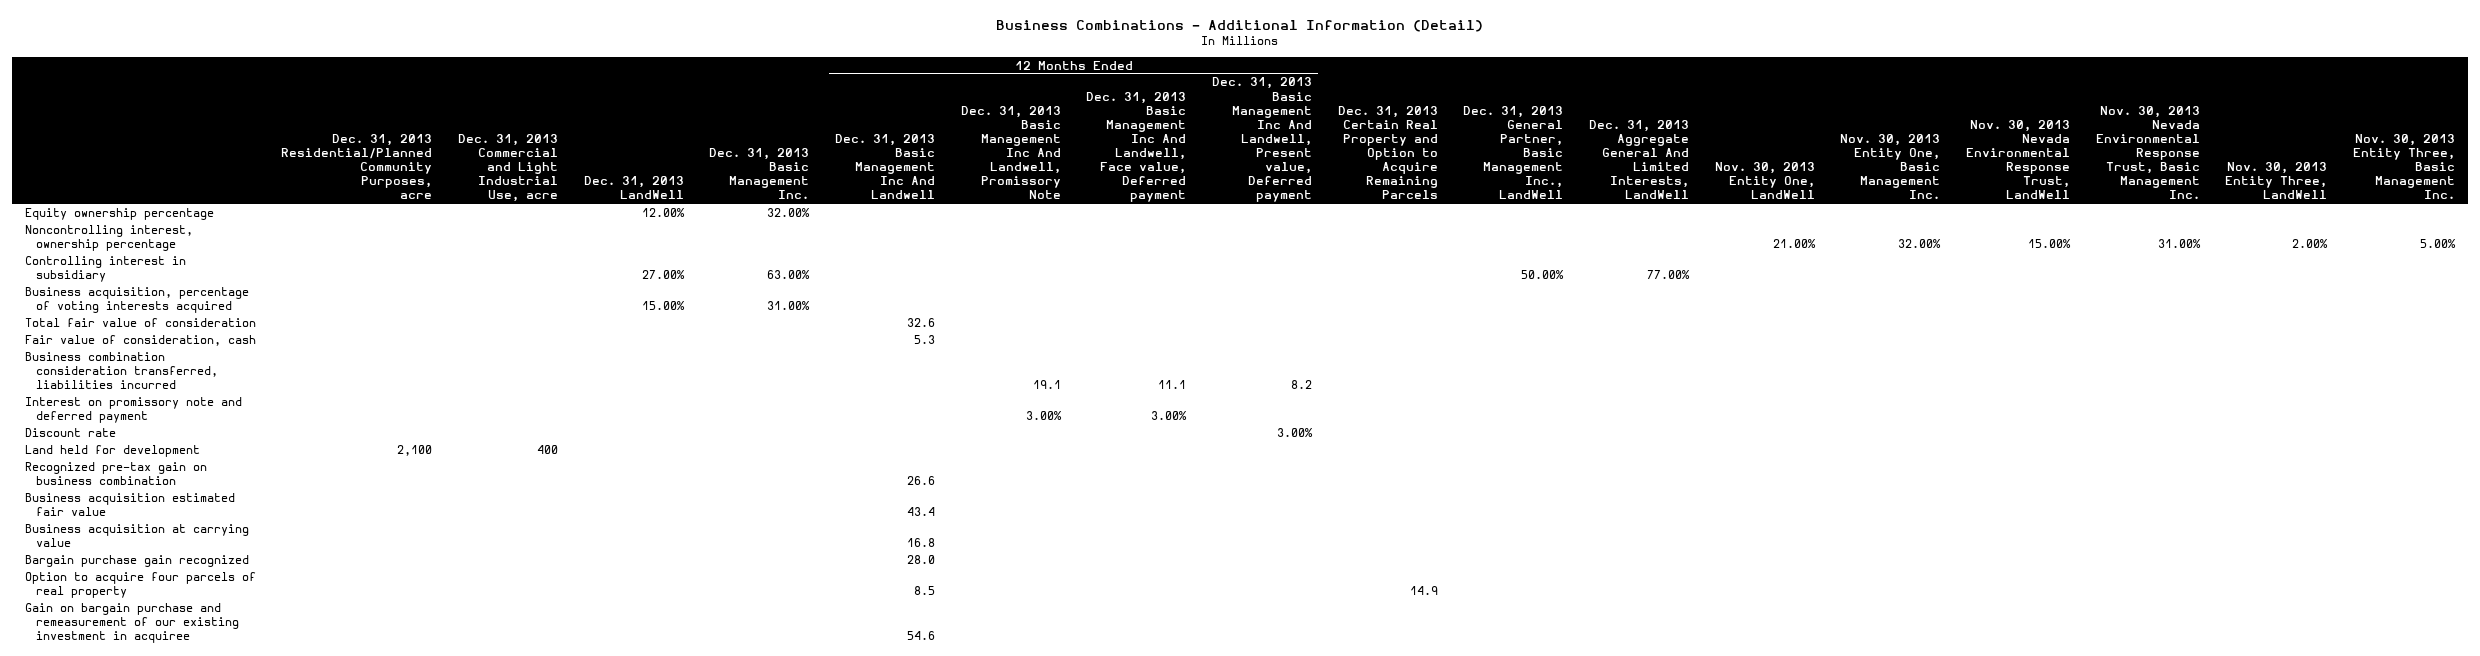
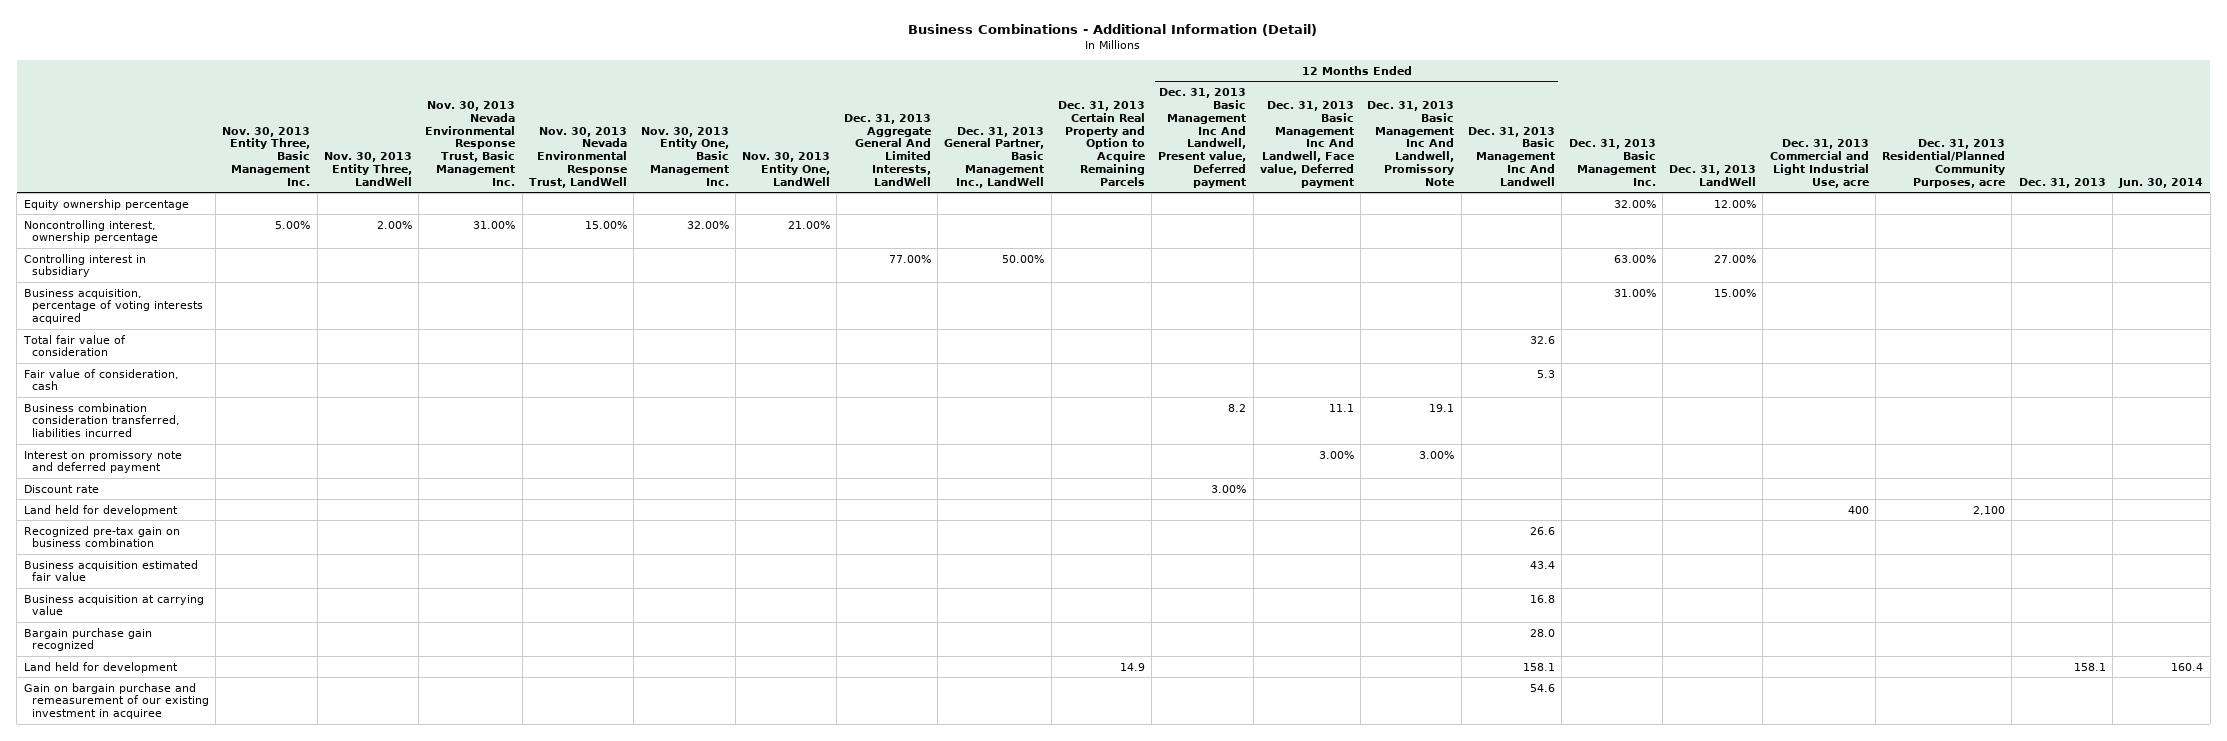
none -> [2018,177,2106,188] Dec. 31, 2013
none -> [2118,177,2204,188] Jun. 30, 2014
[24,571,256,598] Option to acquire four parcels of real property -> none
none -> [23,661,178,673] Land held for development

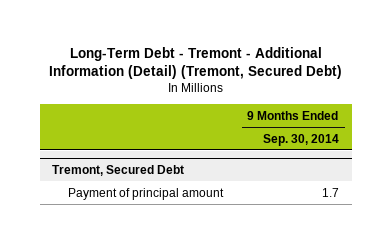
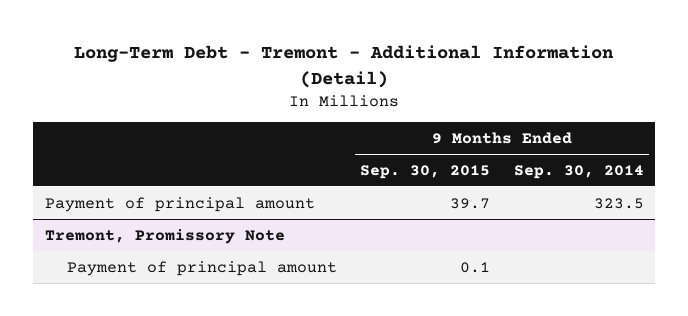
[48,46,342,80] Long-Term Debt - Tremont - Additional Information (Detail) (Tremont, Secured Debt) -> [74,45,615,88] Long-Term Debt - Tremont - Additional Information (Detail)
none -> [360,164,491,179] Sep. 30, 2015
[52,164,185,176] Tremont, Secured Debt -> none
[67,187,224,200] Payment of principal amount -> none
none -> [44,196,315,212] Payment of principal amount
none -> [44,228,285,244] Tremont, Promissory Note
none -> [67,260,338,276] Payment of principal amount

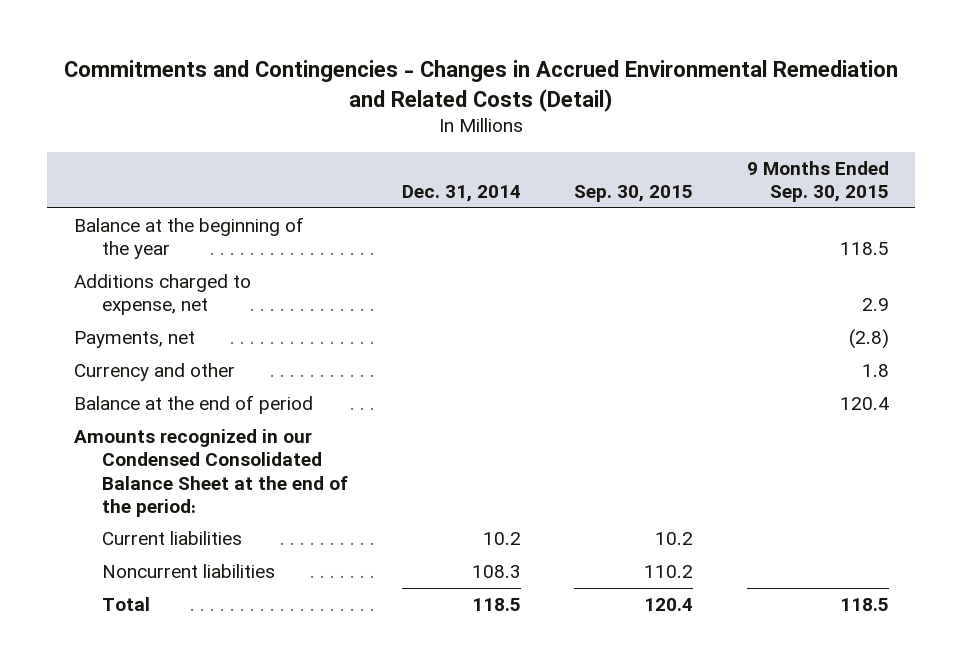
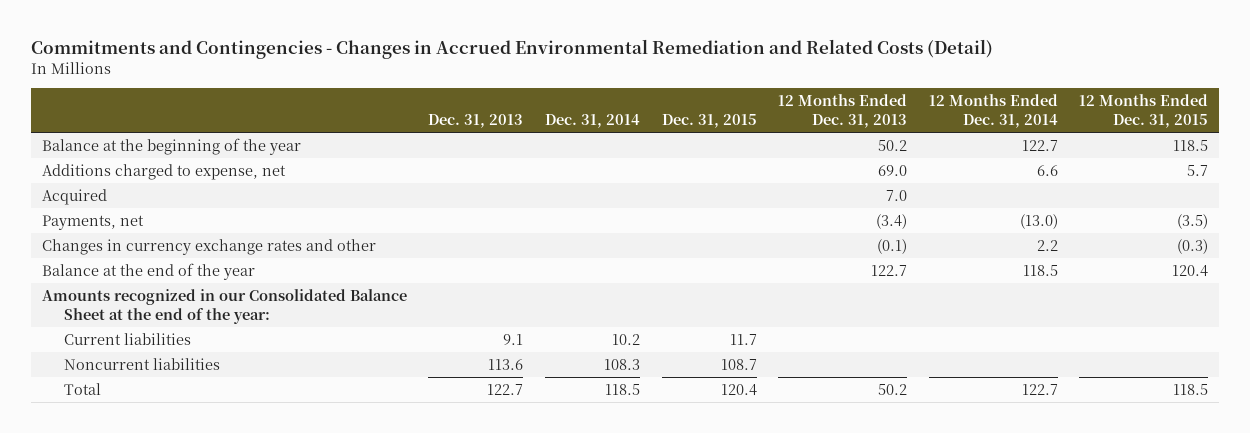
[574,185,694,203] Sep. 30, 2015 -> none
[746,160,889,203] 9 Months Ended Sep. 30, 2015 -> none
none -> [428,114,524,129] Dec. 31, 2013
none -> [661,114,757,129] Dec. 31, 2015
none -> [778,94,908,129] 12 Months Ended Dec. 31, 2013
none -> [928,94,1058,129] 12 Months Ended Dec. 31, 2014
none -> [1079,94,1209,129] 12 Months Ended Dec. 31, 2015
none -> [41,188,107,205] Acquired
[73,363,235,382] Currency and other -> [41,238,376,255] Changes in currency exchange rates and other
[73,395,313,415] Balance at the end of period -> [41,262,255,280] Balance at the end of the year
[73,429,349,517] Amounts recognized in our Condensed Consolidated Balance Sheet at the end of the period: -> [41,288,407,324] Amounts recognized in our Consolidated Balance Sheet at the end of the year:

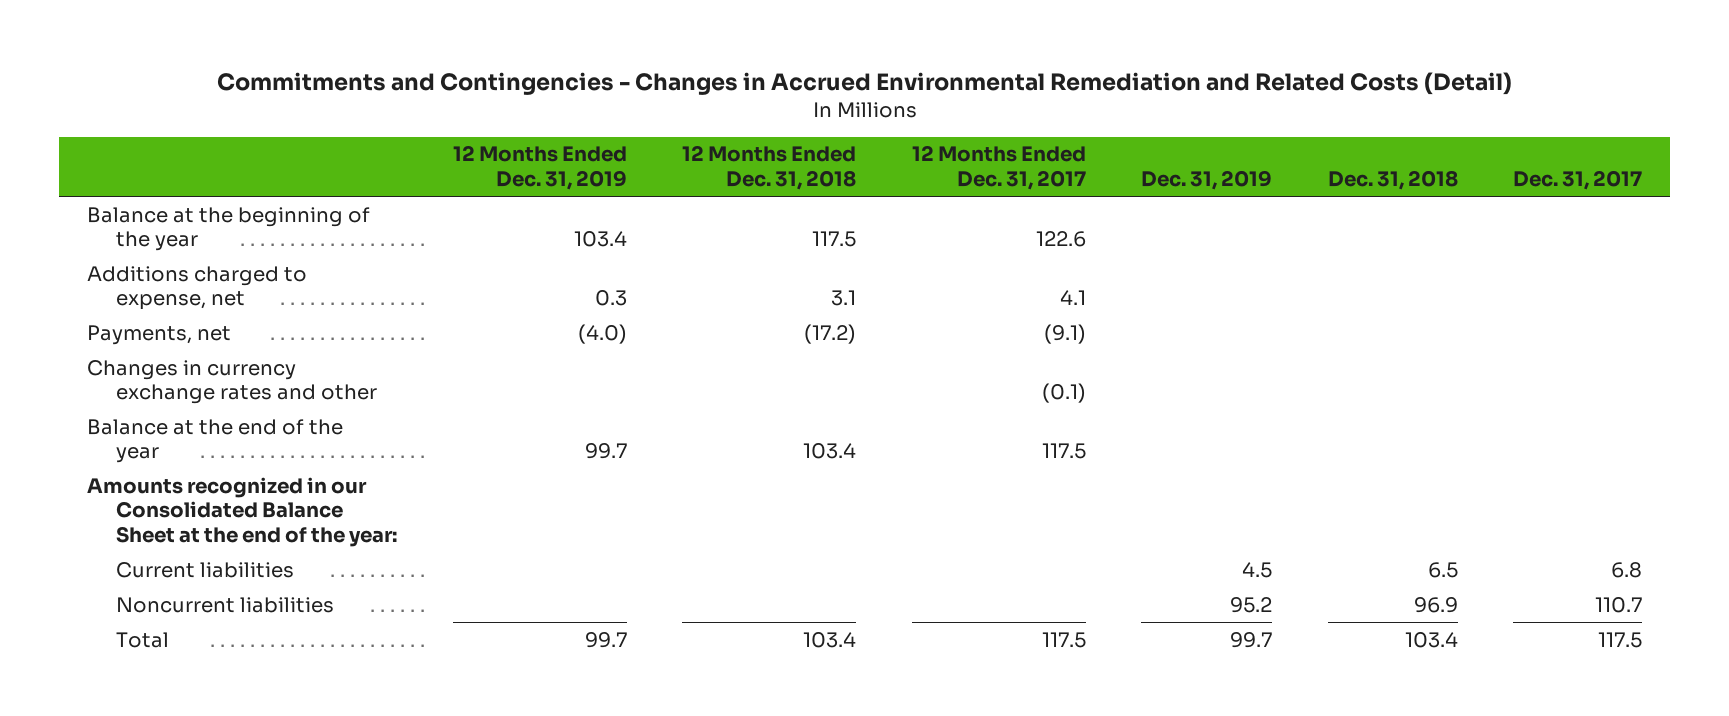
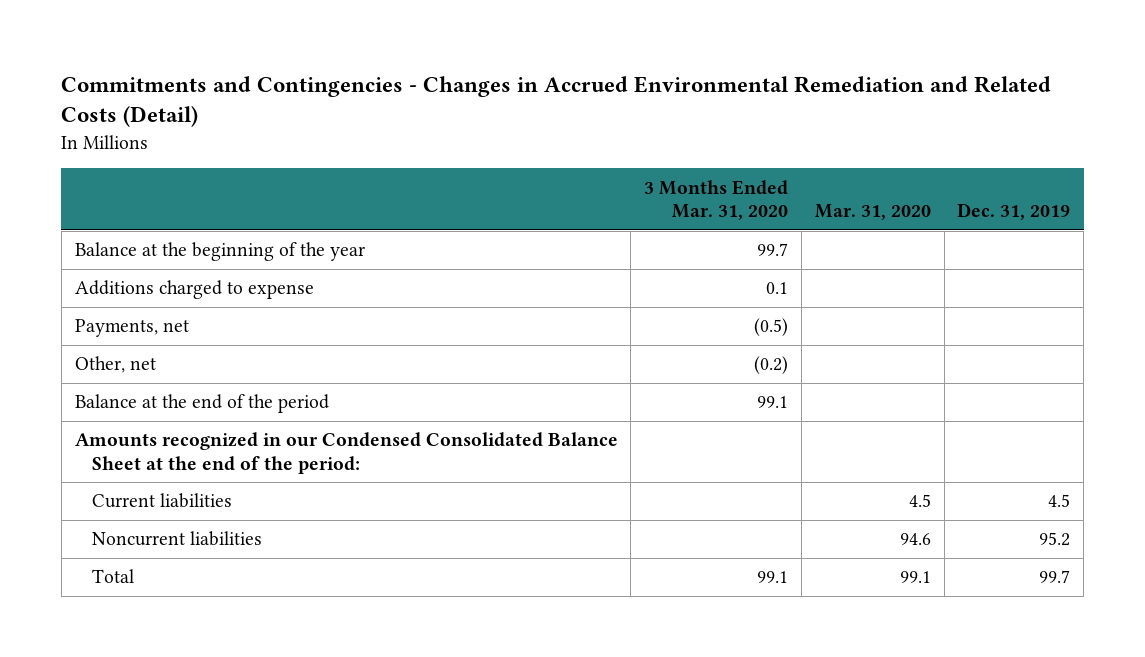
[452,145,627,190] 12 Months Ended Dec. 31, 2019 -> none
[682,145,857,190] 12 Months Ended Dec. 31, 2018 -> none
[911,145,1086,190] 12 Months Ended Dec. 31, 2017 -> none
[1327,169,1458,190] Dec. 31, 2018 -> none
[1513,169,1643,190] Dec. 31, 2017 -> none
none -> [644,179,789,221] 3 Months Ended Mar. 31, 2020
none -> [814,204,931,221] Mar. 31, 2020
[87,265,308,311] Additions charged to expense, net -> [74,280,314,300] Additions charged to expense
[87,359,378,405] Changes in currency exchange rates and other -> none
none -> [74,356,156,374] Other, net
[87,418,344,464] Balance at the end of the year -> [74,394,329,414] Balance at the end of the period
[87,476,398,548] Amounts recognized in our Consolidated Balance Sheet at the end of the year: -> [74,432,618,474] Amounts recognized in our Condensed Consolidated Balance Sheet at the end of the period:

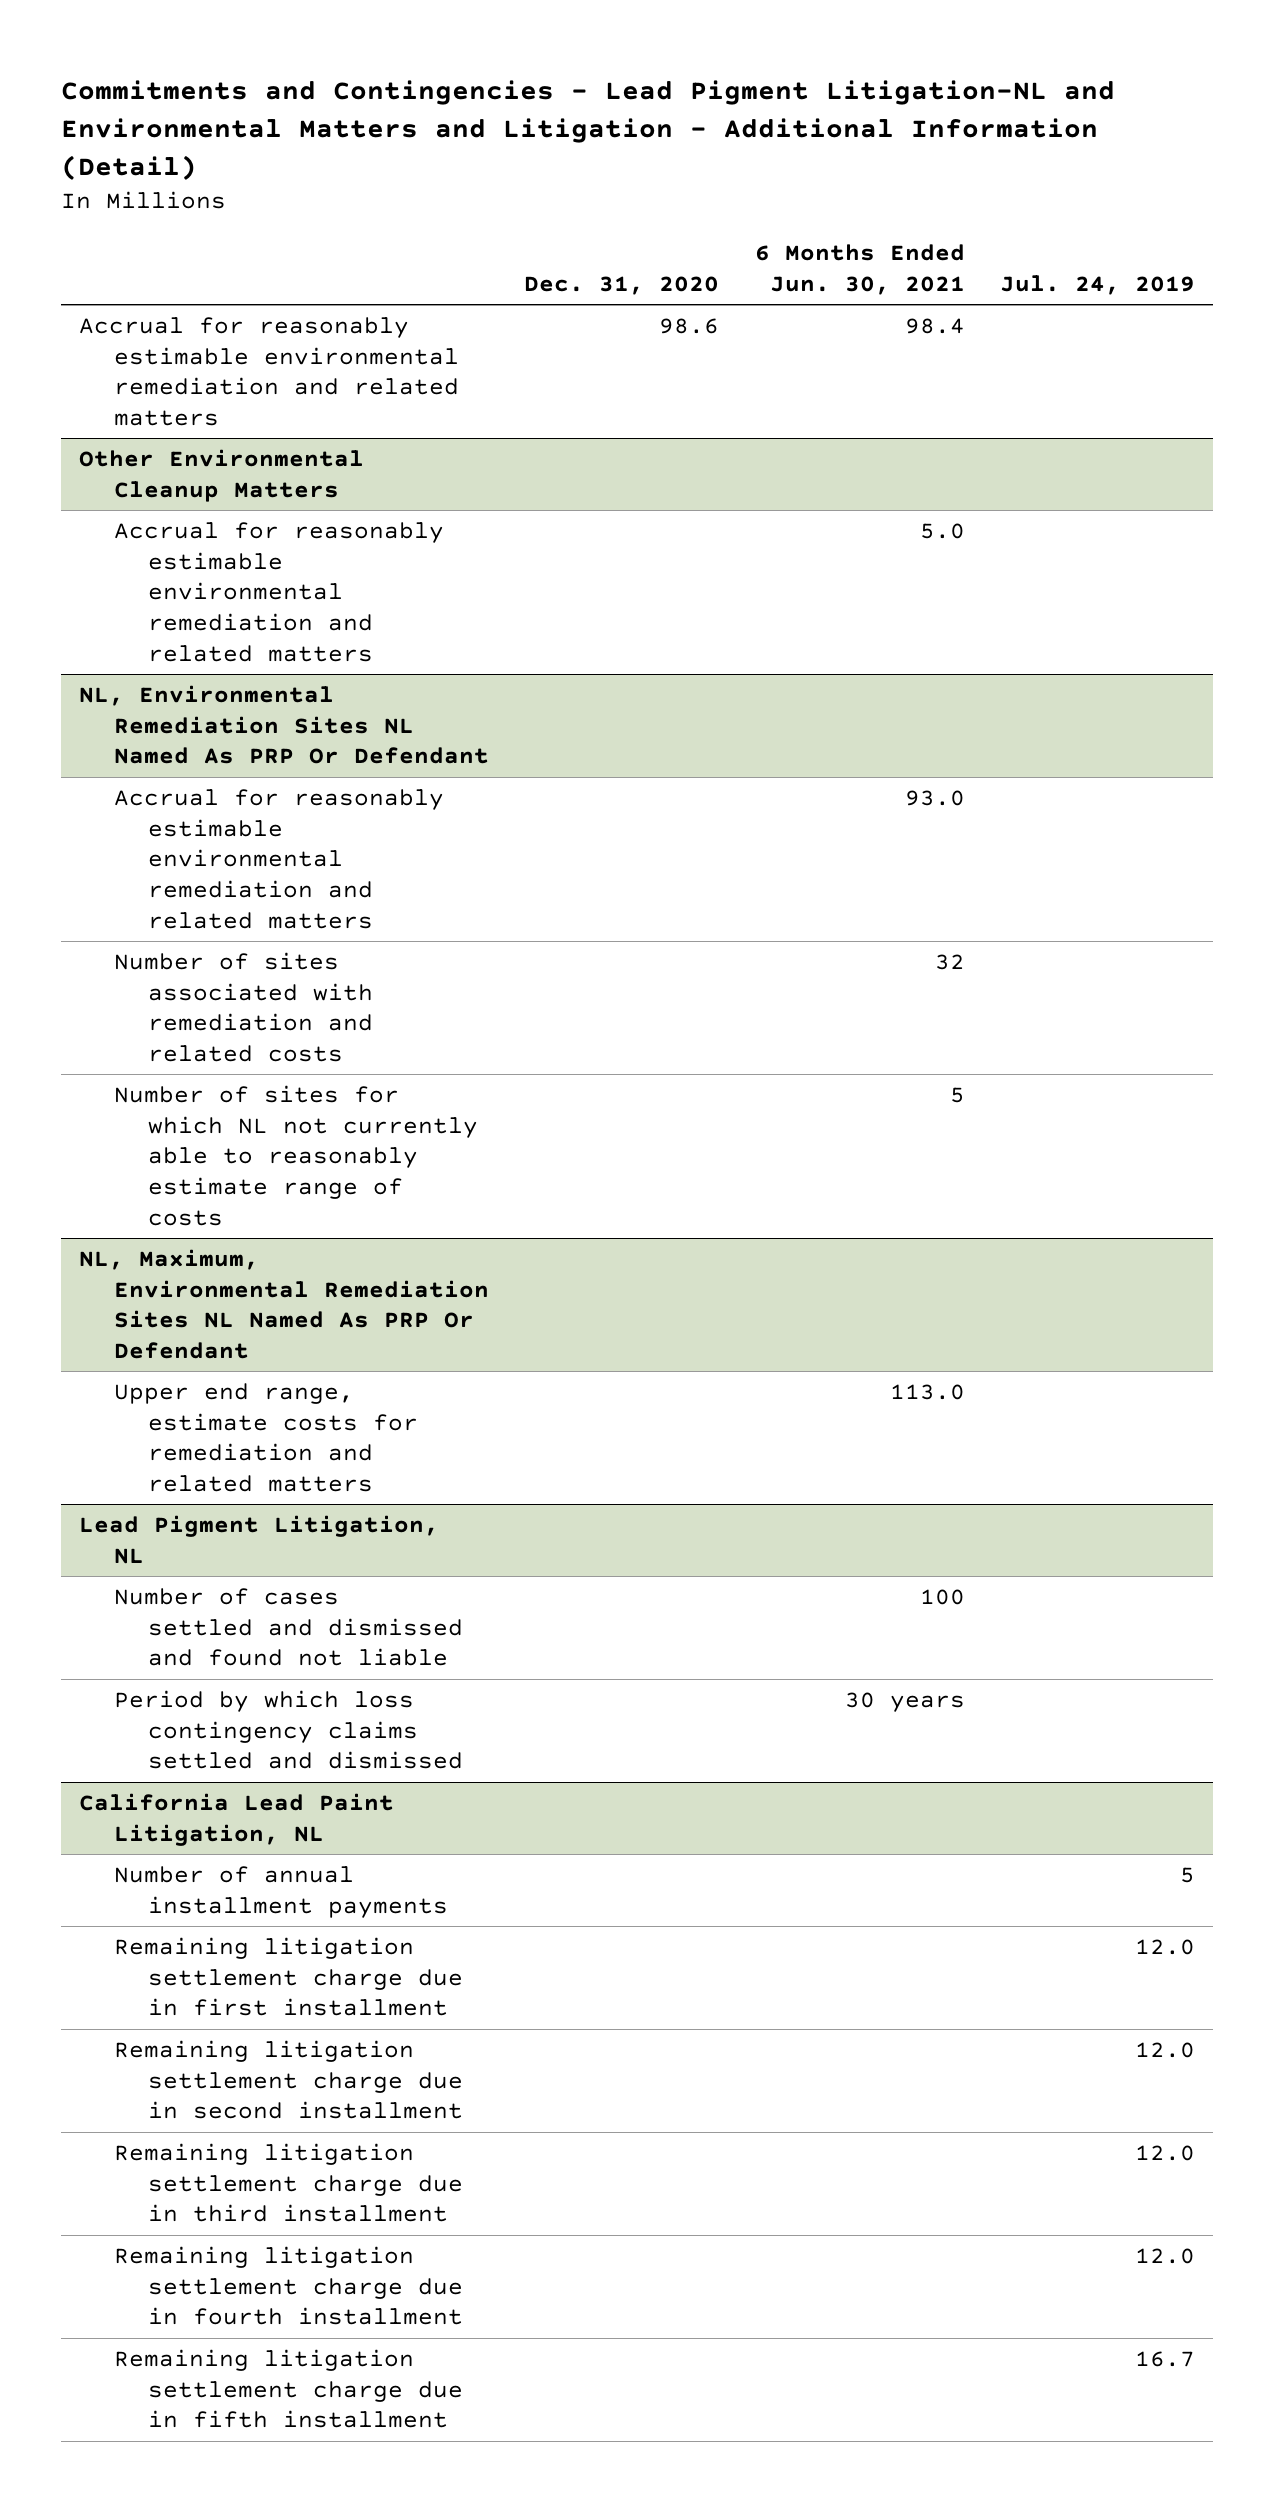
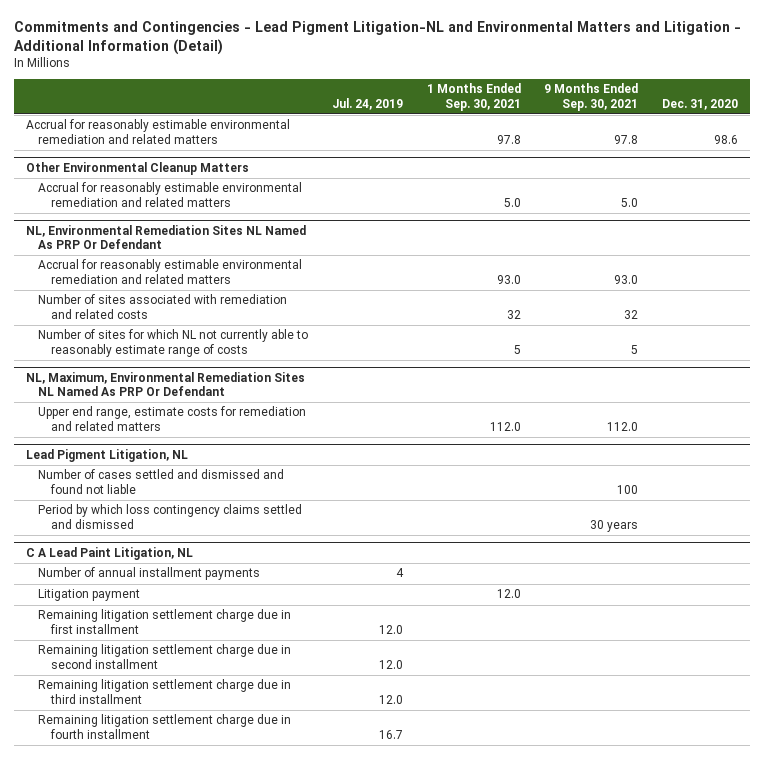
[754,243,965,295] 6 Months Ended Jun. 30, 2021 -> none
none -> [426,83,521,111] 1 Months Ended Sep. 30, 2021
none -> [544,83,639,111] 9 Months Ended Sep. 30, 2021
[78,1792,394,1846] California Lead Paint Litigation, NL -> [25,546,193,560] C A Lead Paint Litigation, NL
[1180,1866,1196,1883] 5 -> [395,568,404,578] 4
none -> [38,589,141,602] Litigation payment
[113,2348,464,2429] Remaining litigation settlement charge due in fifth installment -> none
[1135,2247,1196,2264] 12.0 -> [378,730,403,740] 16.7

